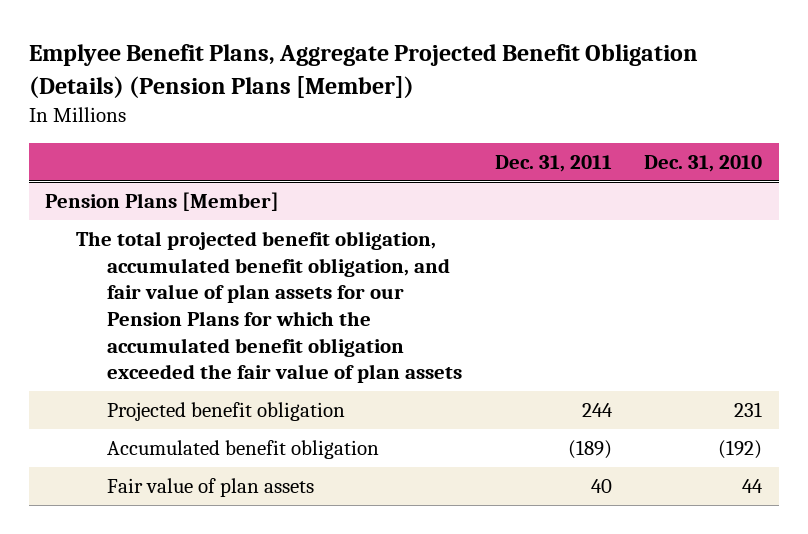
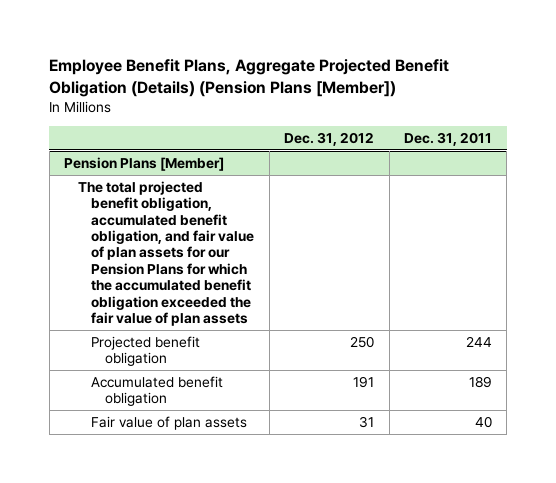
[28,44,698,98] Emplyee Benefit Plans, Aggregate Projected Benefit Obligation (Details) (Pension Plans [Member]) -> [49,58,450,97] Employee Benefit Plans, Aggregate Projected Benefit Obligation (Details) (Pension Plans [Member])
[644,154,763,172] Dec. 31, 2010 -> none
none -> [284,131,375,146] Dec. 31, 2012
[567,439,612,459] (189) -> [469,376,493,389] 189

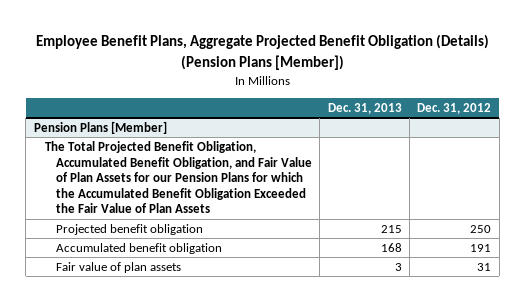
[404,131,493,146] Dec. 31, 2011 -> none
none -> [327,102,402,114] Dec. 31, 2013
[77,181,255,326] The total projected benefit obligation, accumulated benefit obligation, and fair value of plan assets for our Pension Plans for which the accumulated benefit obligation exceeded the fair value of plan assets -> [44,140,313,214] The Total Projected Benefit Obligation, Accumulated Benefit Obligation, and Fair Value of Plan Assets for our Pension Plans for which the Accumulated Benefit Obligation Exceeded the Fair Value of Plan Assets

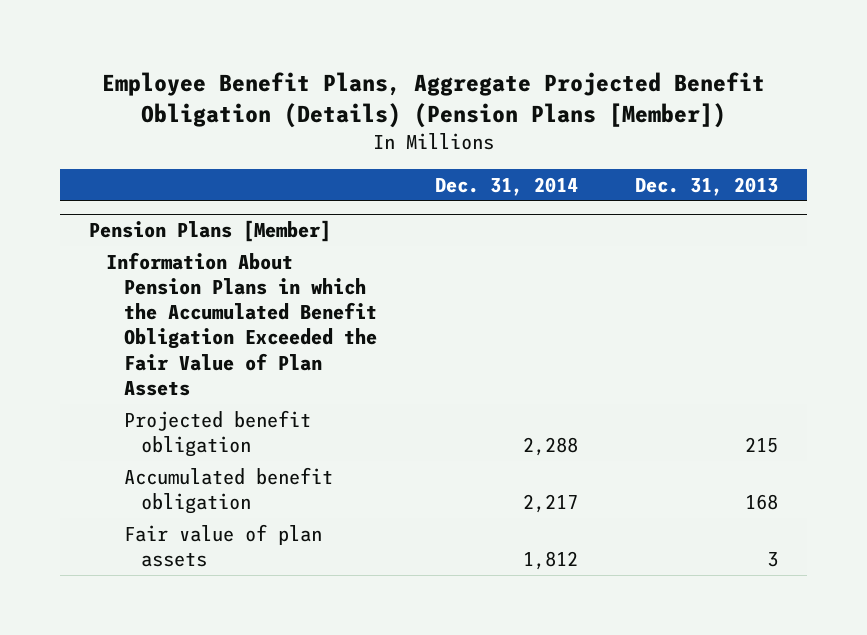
[417,102,492,114] Dec. 31, 2012 -> none
none -> [434,177,578,197] Dec. 31, 2014
[44,140,313,214] The Total Projected Benefit Obligation, Accumulated Benefit Obligation, and Fair Value of Plan Assets for our Pension Plans for which the Accumulated Benefit Obligation Exceeded the Fair Value of Plan Assets -> [106,251,377,396] Information About Pension Plans in which the Accumulated Benefit Obligation Exceeded the Fair Value of Plan Assets

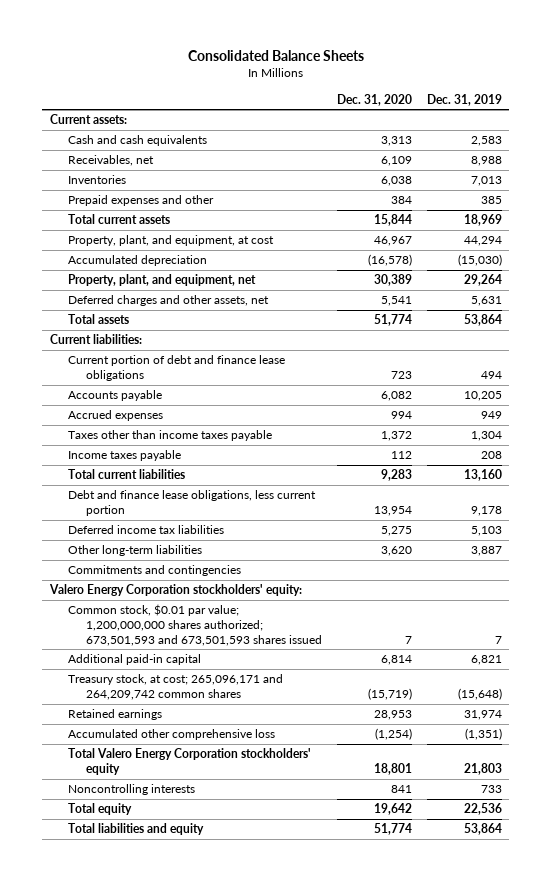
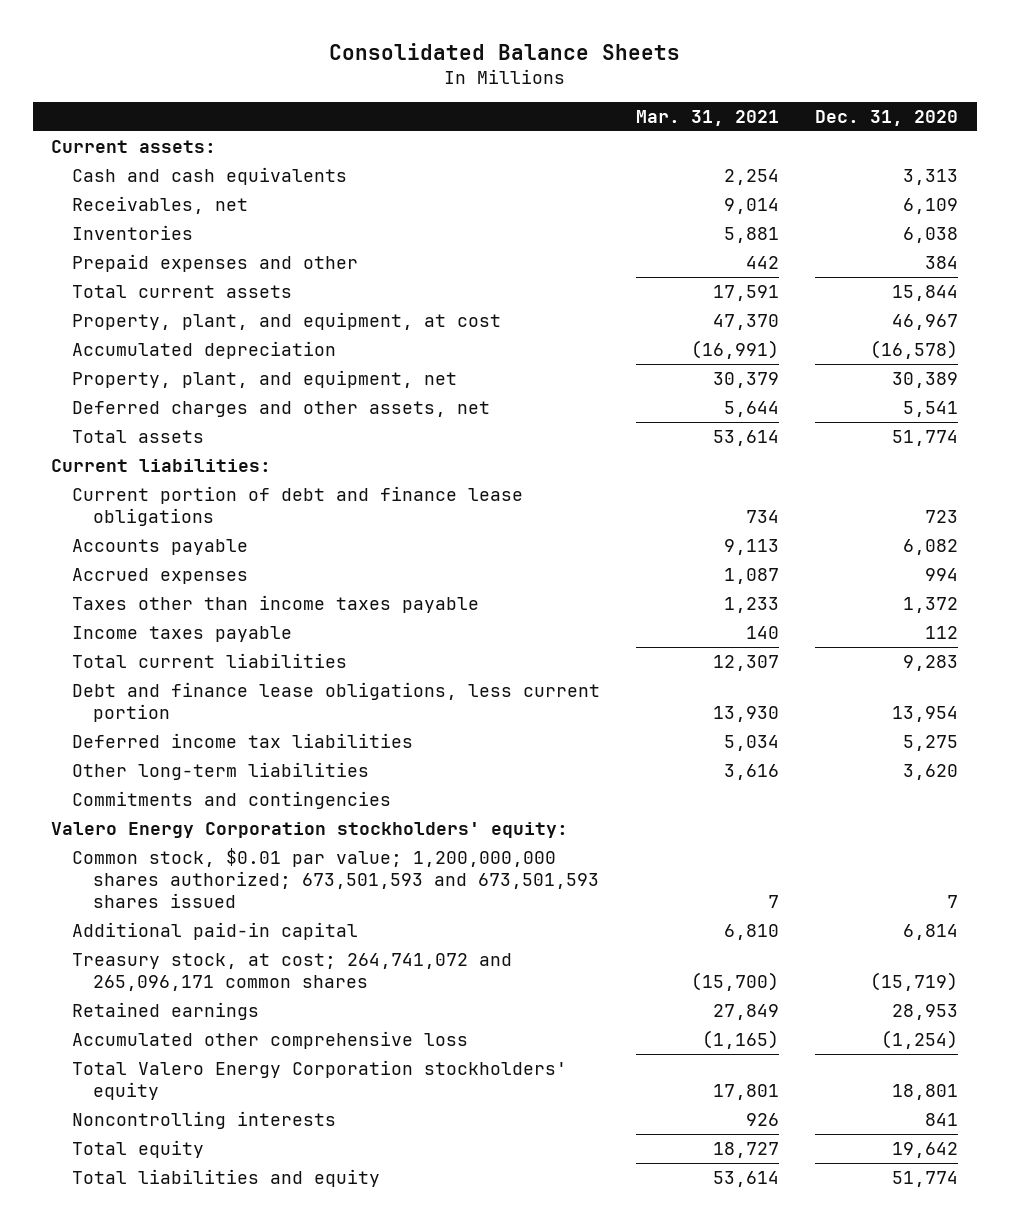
[426,93,502,106] Dec. 31, 2019 -> none
none -> [636,109,780,126] Mar. 31, 2021
[67,674,283,700] Treasury stock, at cost; 265,096,171 and 264,209,742 common shares -> [72,952,513,992] Treasury stock, at cost; 264,741,072 and 265,096,171 common shares

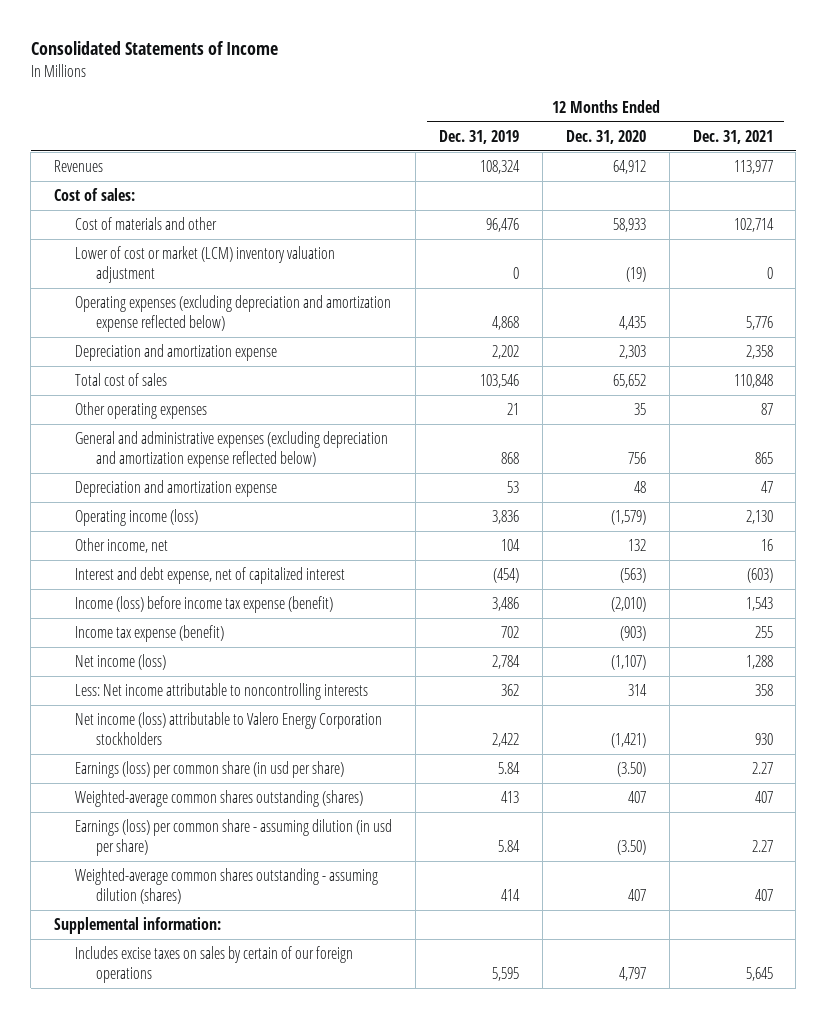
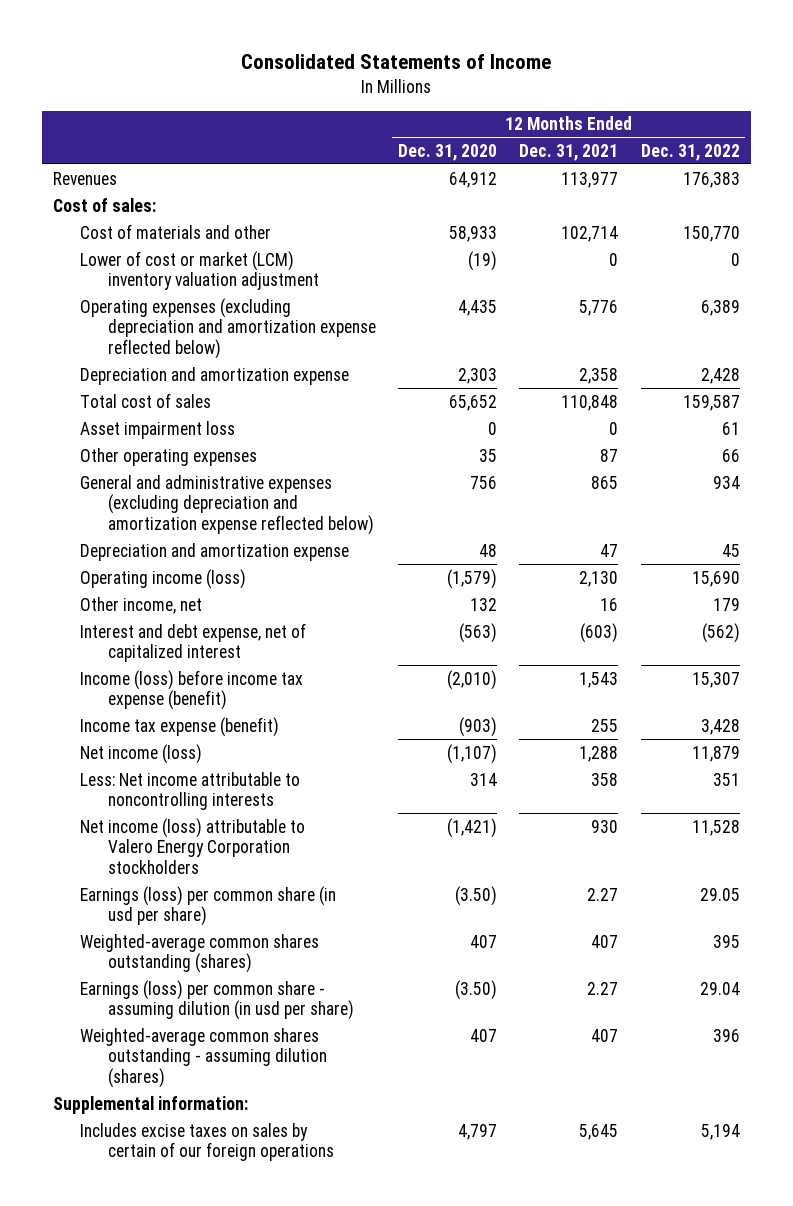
[439,129,520,144] Dec. 31, 2019 -> none
none -> [640,143,740,161] Dec. 31, 2022
none -> [80,420,236,439] Asset impairment loss

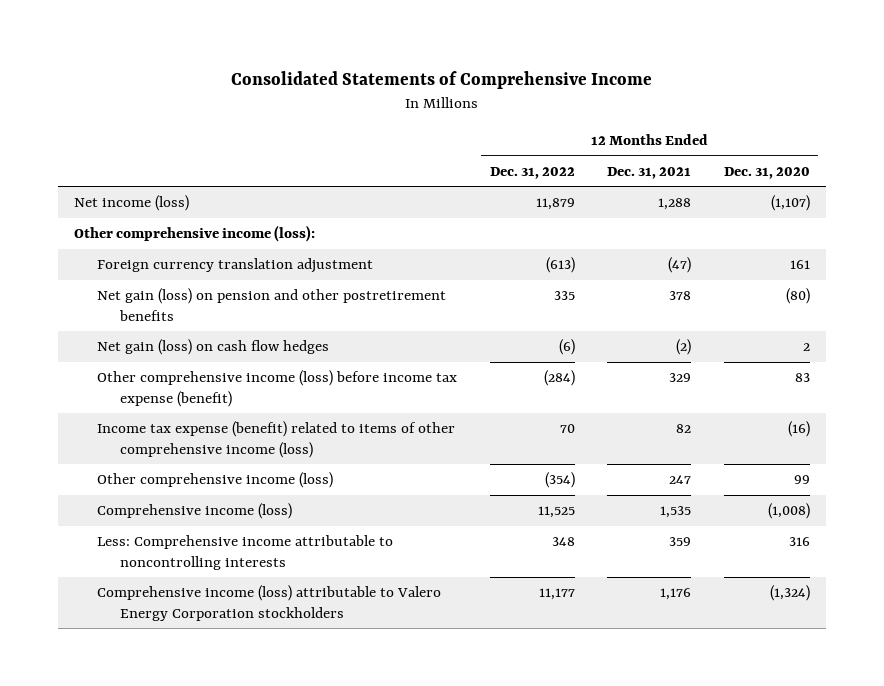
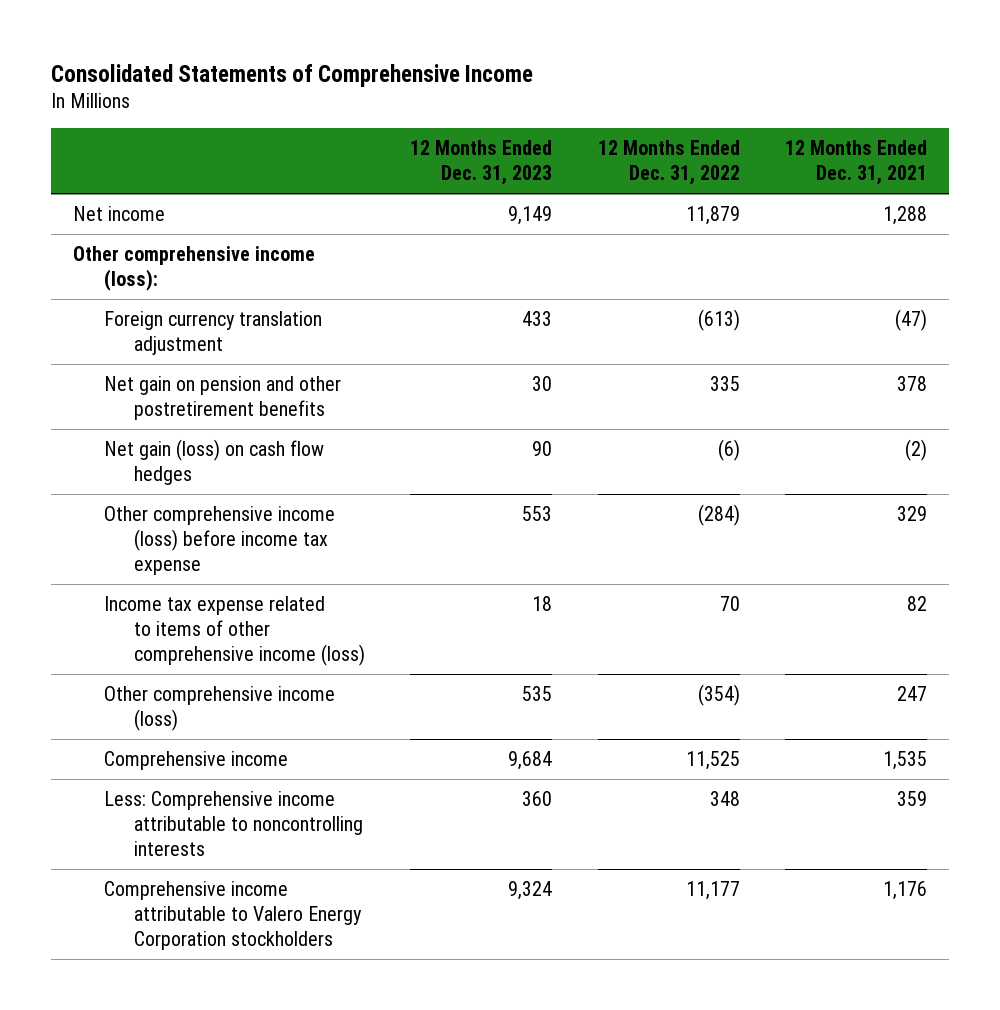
[723,166,810,179] Dec. 31, 2020 -> none
none -> [410,140,553,186] 12 Months Ended Dec. 31, 2023
[74,195,190,212] Net income (loss) -> [73,206,166,222] Net income
[97,288,447,321] Net gain (loss) on pension and other postretirement benefits -> [103,376,341,421] Net gain on pension and other postretirement benefits
[97,370,458,407] Other comprehensive income (loss) before income tax expense (benefit) -> [103,506,335,575] Other comprehensive income (loss) before income tax expense
[97,421,456,458] Income tax expense (benefit) related to items of other comprehensive income (loss) -> [103,596,366,666] Income tax expense related to items of other comprehensive income (loss)
[97,503,293,520] Comprehensive income (loss) -> [103,751,288,771] Comprehensive income
[97,585,442,621] Comprehensive income (loss) attributable to Valero Energy Corporation stockholders -> [103,881,363,950] Comprehensive income attributable to Valero Energy Corporation stockholders

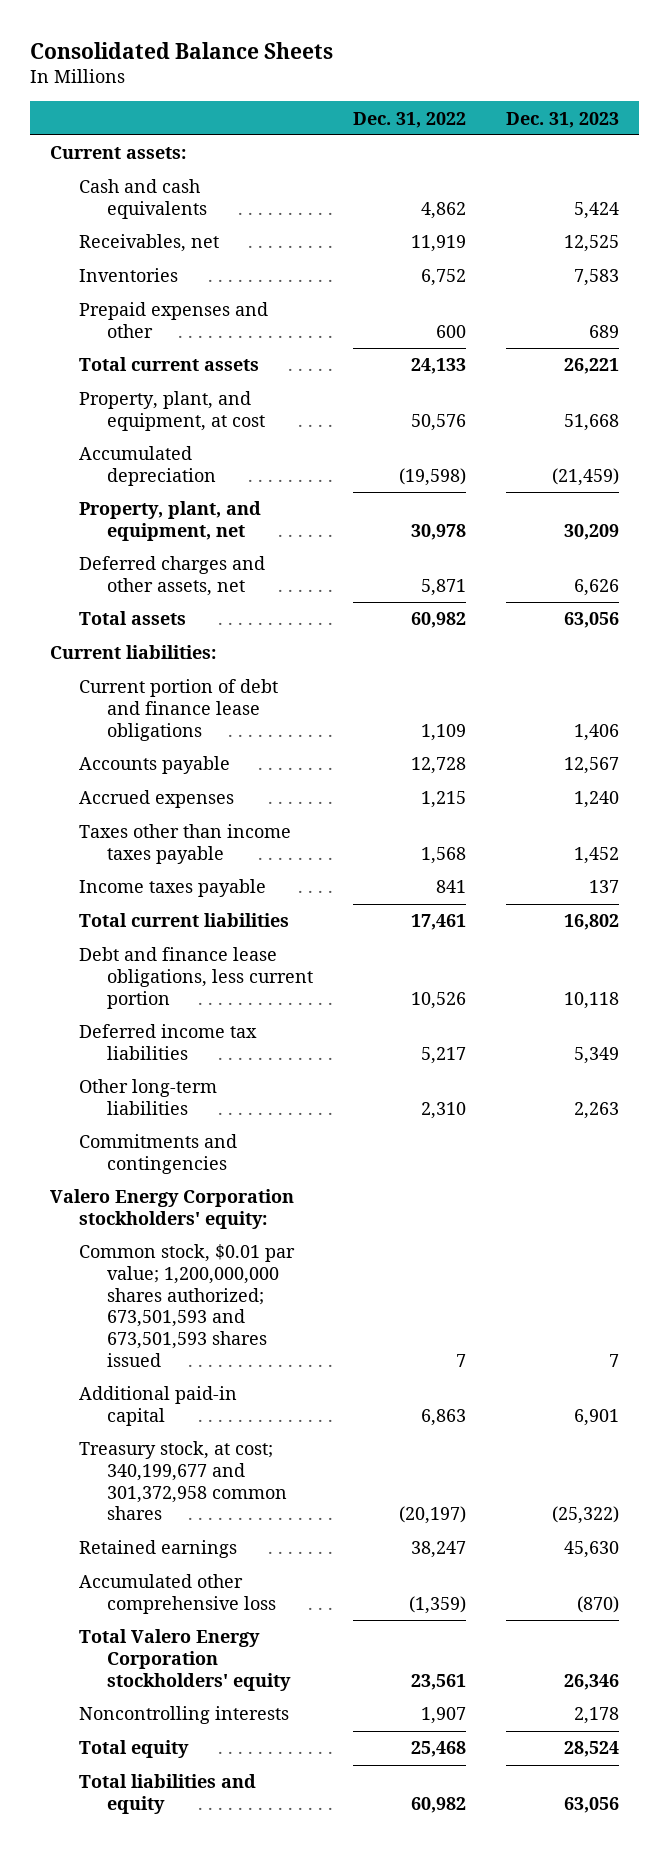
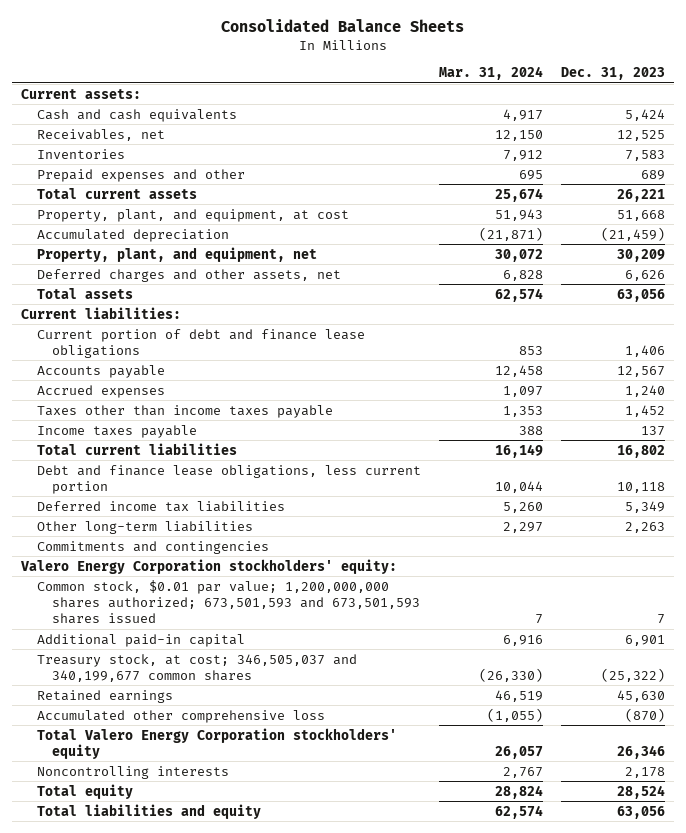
[353,111,467,128] Dec. 31, 2022 -> none
none -> [438,66,543,81] Mar. 31, 2024
[78,1441,288,1521] Treasury stock, at cost; 340,199,677 and 301,372,958 common shares -> [36,653,357,682] Treasury stock, at cost; 346,505,037 and 340,199,677 common shares

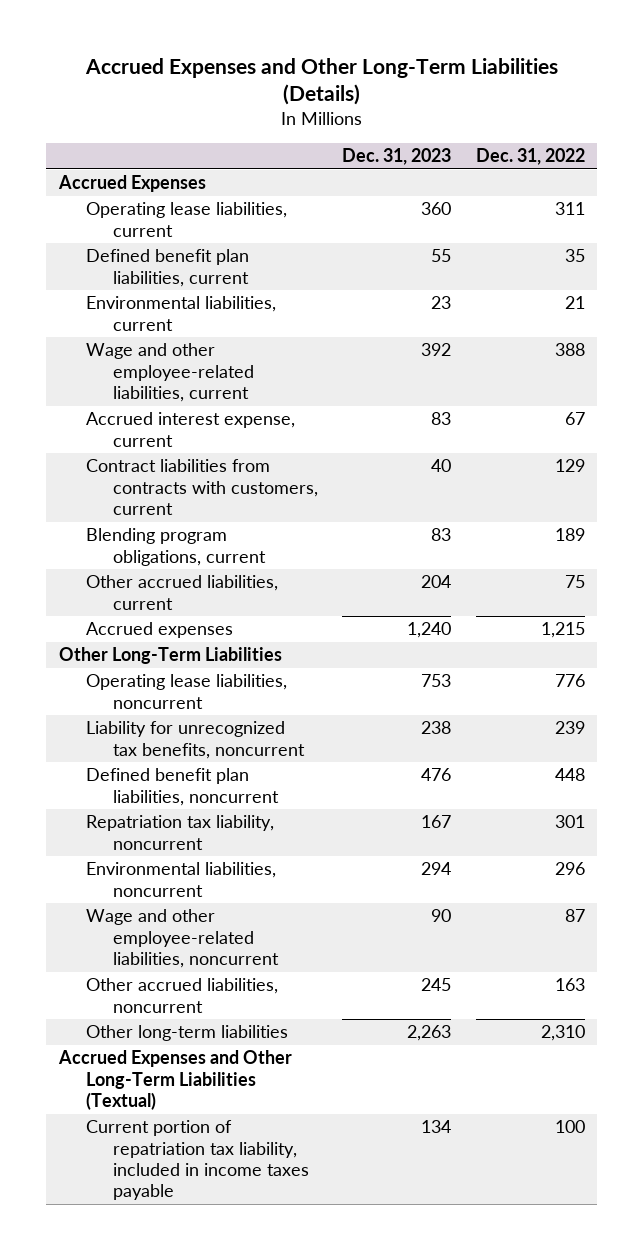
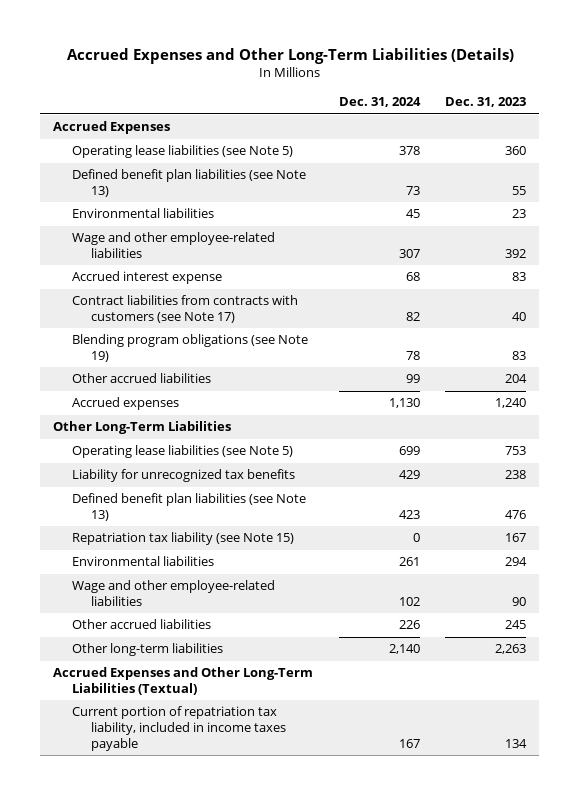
[475,148,585,166] Dec. 31, 2022 -> none
none -> [338,97,421,108] Dec. 31, 2024
[85,202,287,237] Operating lease liabilities, current -> [71,145,293,159] Operating lease liabilities (see Note 5)
[85,249,249,287] Defined benefit plan liabilities, current -> [71,169,306,198] Defined benefit plan liabilities (see Note 13)
[85,296,276,331] Environmental liabilities, current -> [71,208,214,219] Environmental liabilities
[85,343,254,403] Wage and other employee-related liabilities, current -> [71,232,275,259] Wage and other employee-related liabilities
[85,412,295,447] Accrued interest expense, current -> [71,271,222,285] Accrued interest expense
[85,459,318,516] Contract liabilities from contracts with customers, current -> [71,295,298,324] Contract liabilities from contracts with customers (see Note 17)
[85,528,266,566] Blending program obligations, current -> [71,334,308,363] Blending program obligations (see Note 19)
[85,575,278,610] Other accrued liabilities, current -> [71,373,211,384] Other accrued liabilities
[85,674,287,709] Operating lease liabilities, noncurrent -> [71,445,293,459] Operating lease liabilities (see Note 5)
[85,721,305,759] Liability for unrecognized tax benefits, noncurrent -> [71,469,295,483] Liability for unrecognized tax benefits
[85,768,279,806] Defined benefit plan liabilities, noncurrent -> [71,493,306,522] Defined benefit plan liabilities (see Note 13)
[85,815,274,850] Repatriation tax liability, noncurrent -> [71,532,294,546] Repatriation tax liability (see Note 15)
[85,862,276,897] Environmental liabilities, noncurrent -> [71,556,214,567] Environmental liabilities
[85,909,279,969] Wage and other employee-related liabilities, noncurrent -> [71,580,275,607] Wage and other employee-related liabilities
[85,978,278,1013] Other accrued liabilities, noncurrent -> [71,619,211,630] Other accrued liabilities

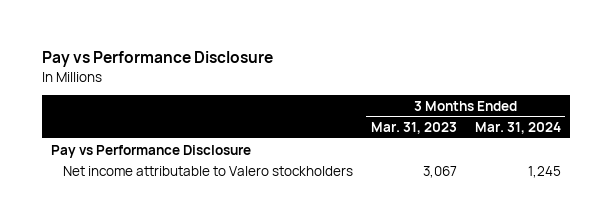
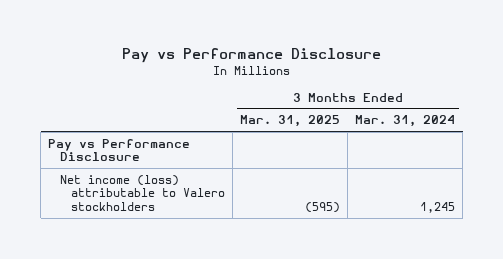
[370,121,457,134] Mar. 31, 2023 -> none
none -> [240,115,341,128] Mar. 31, 2025
[62,165,353,176] Net income attributable to Valero stockholders -> [59,174,226,211] Net income (loss) attributable to Valero stockholders

